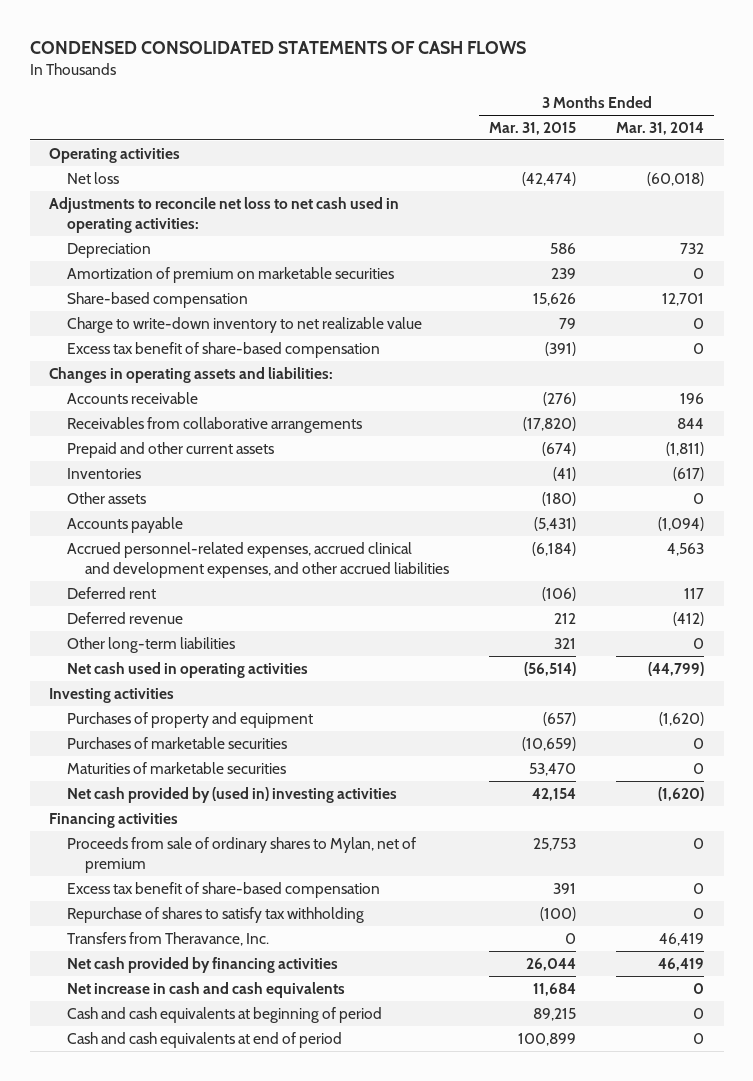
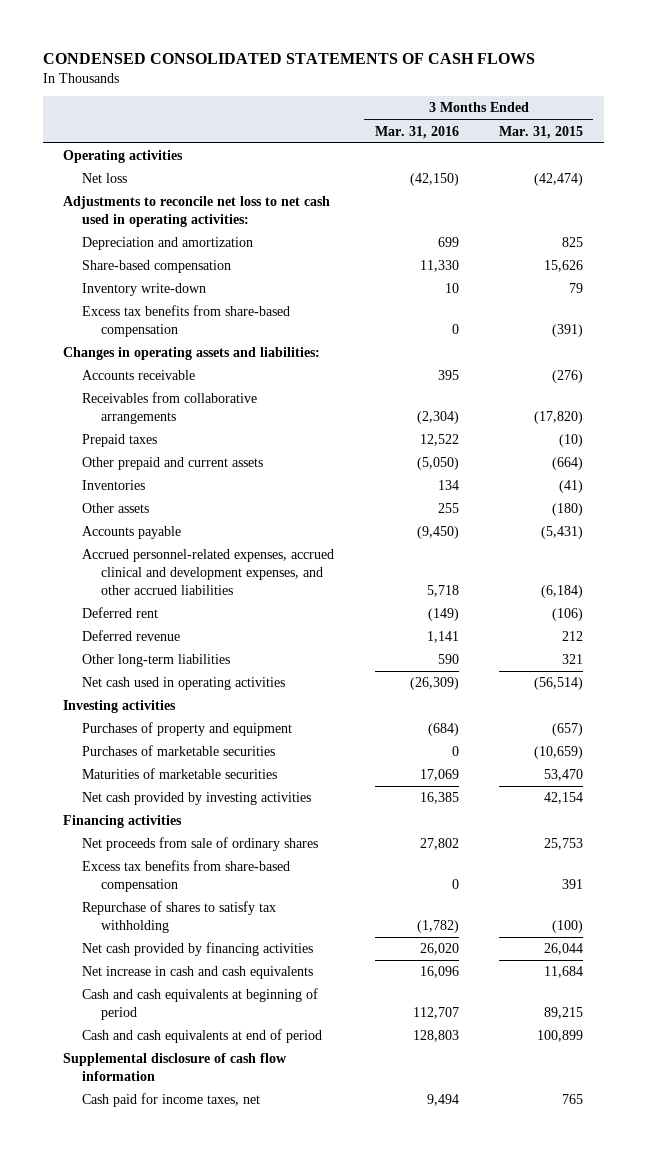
[615,121,704,135] Mar. 31, 2014 -> none
none -> [374,125,459,139] Mar. 31, 2016
[67,266,395,283] Amortization of premium on marketable securities -> none
[67,242,152,258] Depreciation -> [82,237,254,251] Depreciation and amortization
[550,242,577,254] 586 -> [562,237,584,248] 825
[67,316,423,333] Charge to write-down inventory to net realizable value -> [82,283,207,297] Inventory write-down
[67,341,381,358] Excess tax benefit of share-based compensation -> [82,305,291,337] Excess tax benefits from share-based compensation
none -> [82,434,158,448] Prepaid taxes
[67,441,275,458] Prepaid and other current assets -> [82,457,264,471] Other prepaid and current assets
[542,441,577,456] (674) -> [552,457,584,471] (664)
[67,786,398,803] Net cash provided by (used in) investing activities -> [82,792,312,806] Net cash provided by investing activities
[67,836,417,873] Proceeds from sale of ordinary shares to Mylan, net of premium -> [82,837,319,852] Net proceeds from sale of ordinary shares
[67,881,381,898] Excess tax benefit of share-based compensation -> [82,860,291,892] Excess tax benefits from share-based compensation
[67,931,270,946] Transfers from Theravance, Inc. -> none
none -> [62,1053,287,1081] Supplemental disclosure of cash flow information
none -> [82,1093,261,1108] Cash paid for income taxes, net

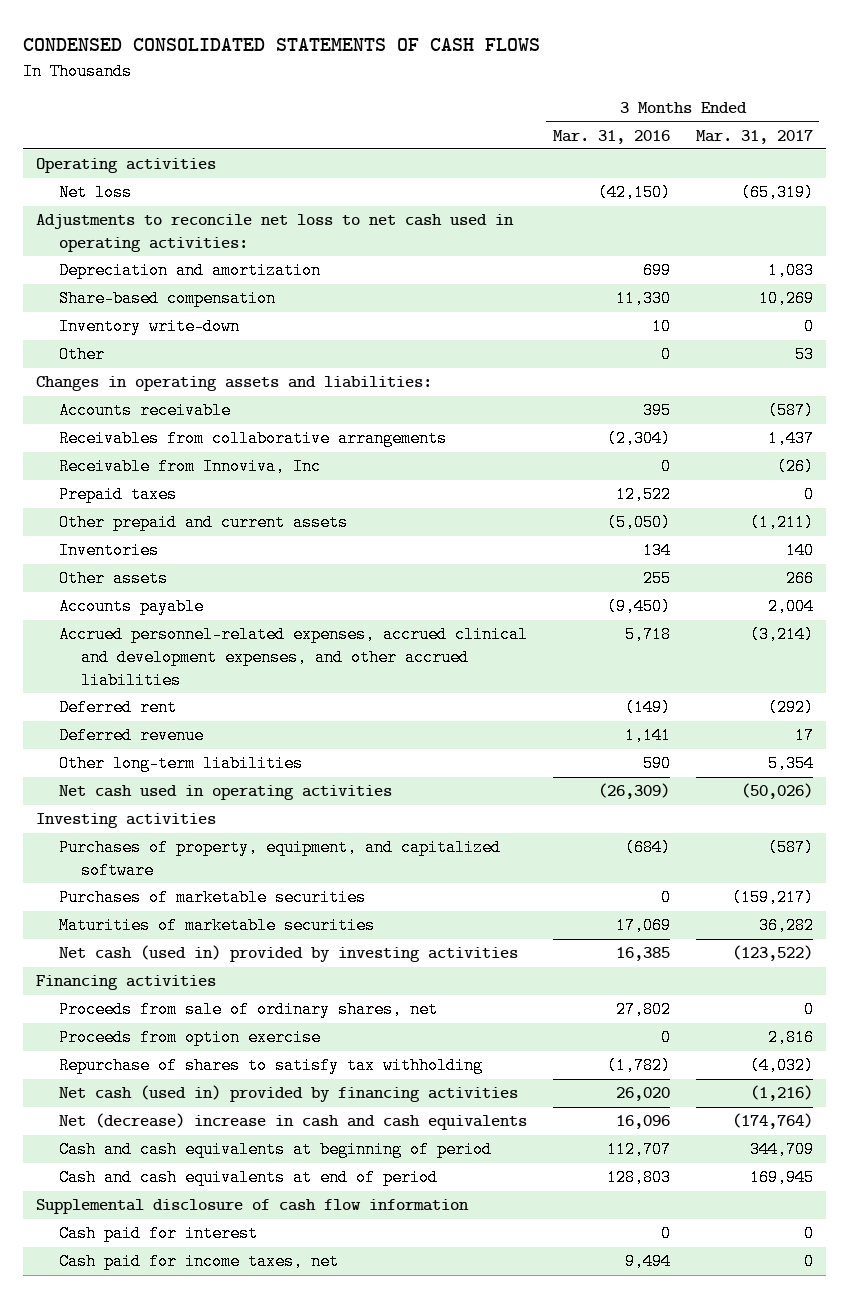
[499,125,584,139] Mar. 31, 2015 -> none
none -> [695,129,813,144] Mar. 31, 2017
[82,305,291,337] Excess tax benefits from share-based compensation -> none
none -> [58,346,105,364] Other
none -> [58,458,321,476] Receivable from Innoviva, Inc
[82,722,293,737] Purchases of property and equipment -> [58,839,501,880] Purchases of property, equipment, and capitalized software
[82,792,312,806] Net cash provided by investing activities -> [58,945,518,963] Net cash (used in) provided by investing activities
[82,860,291,892] Excess tax benefits from share-based compensation -> none
[82,837,319,852] Net proceeds from sale of ordinary shares -> [58,1001,438,1019] Proceeds from sale of ordinary shares, net
none -> [58,1029,321,1047] Proceeds from option exercise
[82,942,314,957] Net cash provided by financing activities -> [58,1085,518,1103] Net cash (used in) provided by financing activities
[82,966,314,980] Net increase in cash and cash equivalents -> [58,1113,527,1131] Net (decrease) increase in cash and cash equivalents
none -> [58,1225,258,1243] Cash paid for interest

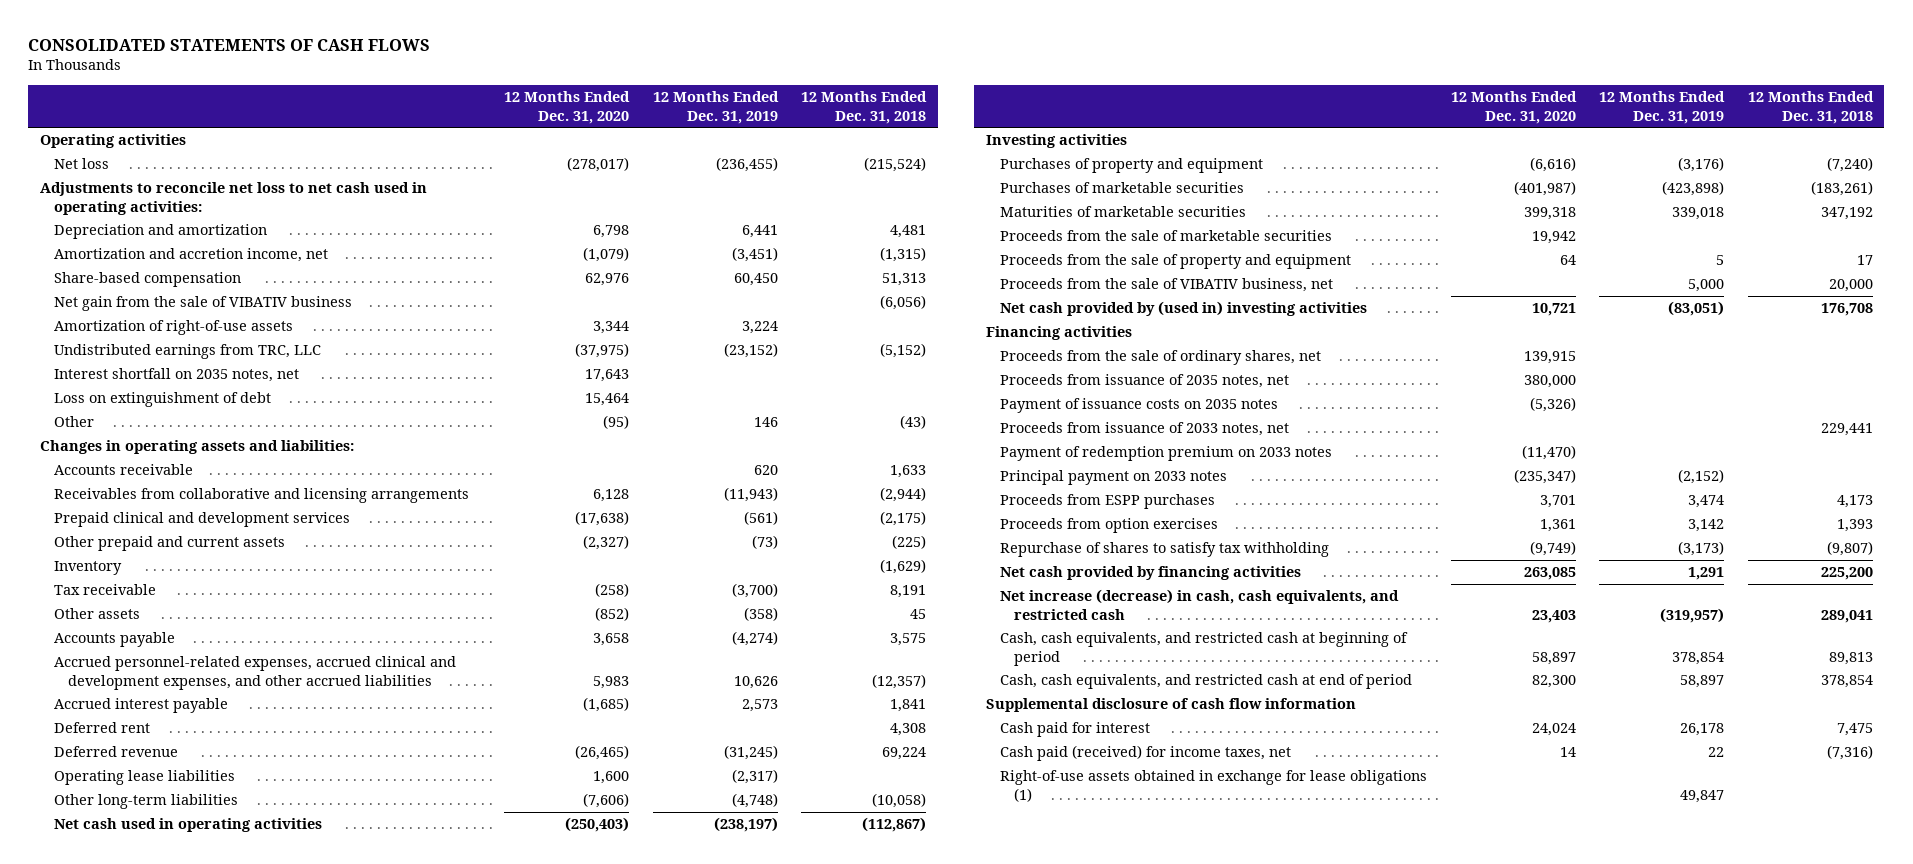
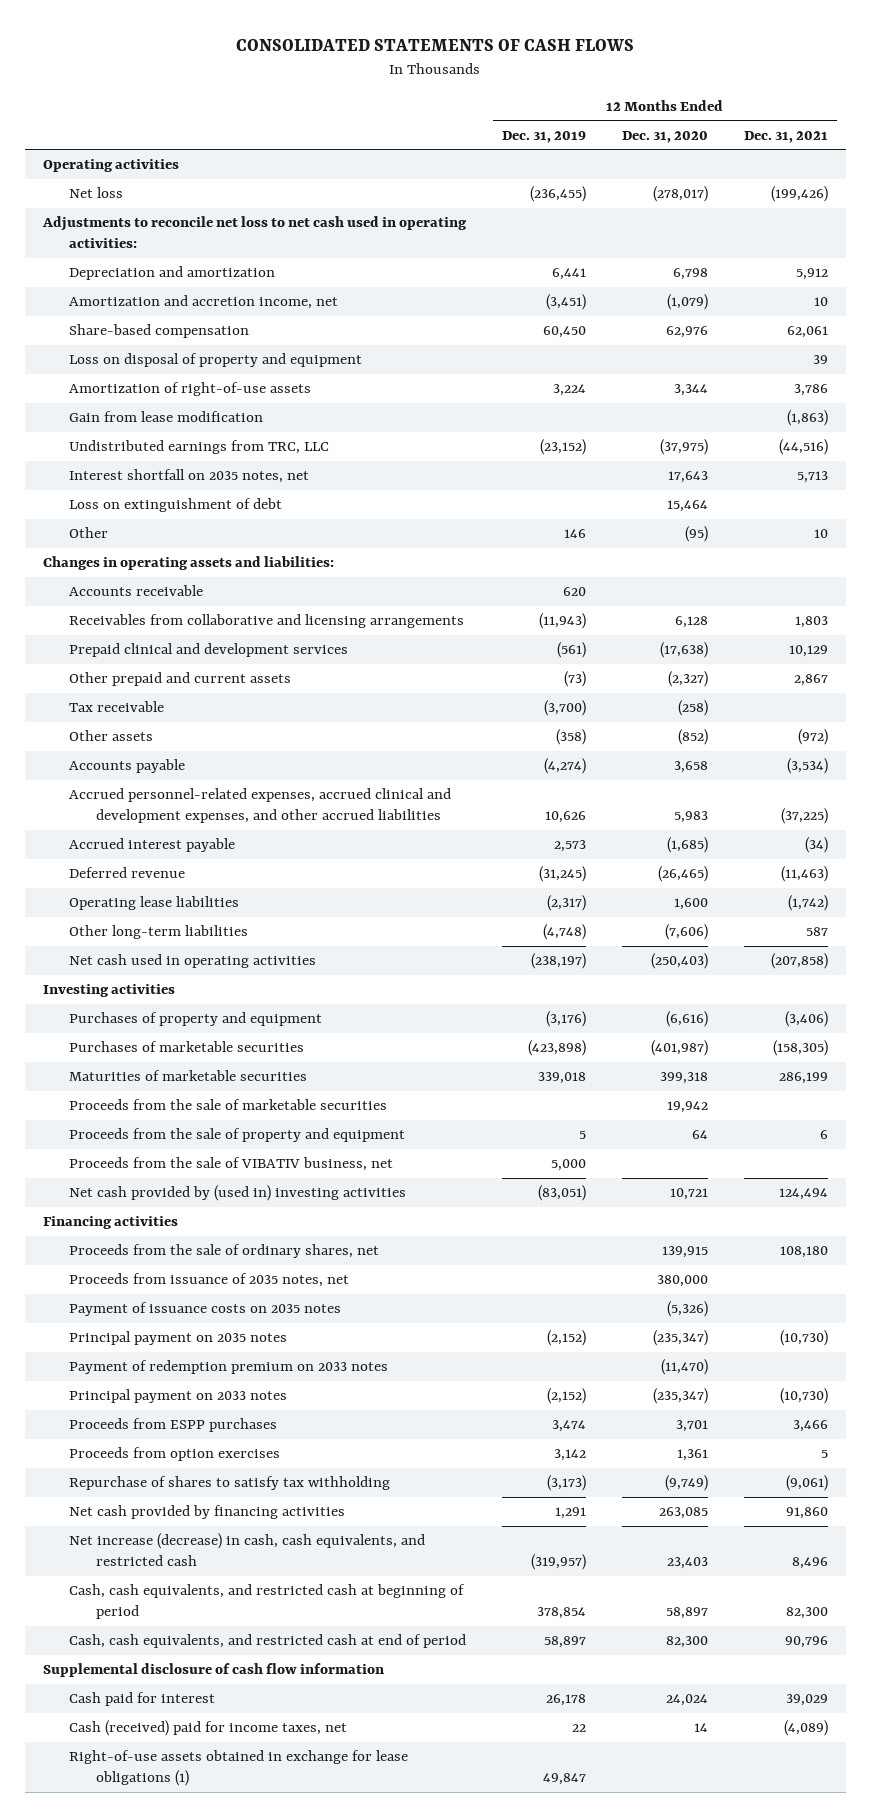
[801,91,928,124] 12 Months Ended Dec. 31, 2018 -> none
none -> [743,130,828,143] Dec. 31, 2021
[54,296,353,312] Net gain from the sale of VIBATIV business -> none
none -> [69,353,363,368] Loss on disposal of property and equipment
none -> [69,411,264,423] Gain from lease modification
[54,561,123,576] Inventory -> none
[54,722,151,734] Deferred rent -> none
[1000,422,1290,437] Proceeds from issuance of 2033 notes, net -> none
none -> [69,1331,288,1346] Principal payment on 2035 notes
[1000,745,1292,762] Cash paid (received) for income taxes, net -> [69,1720,348,1737] Cash (received) paid for income taxes, net

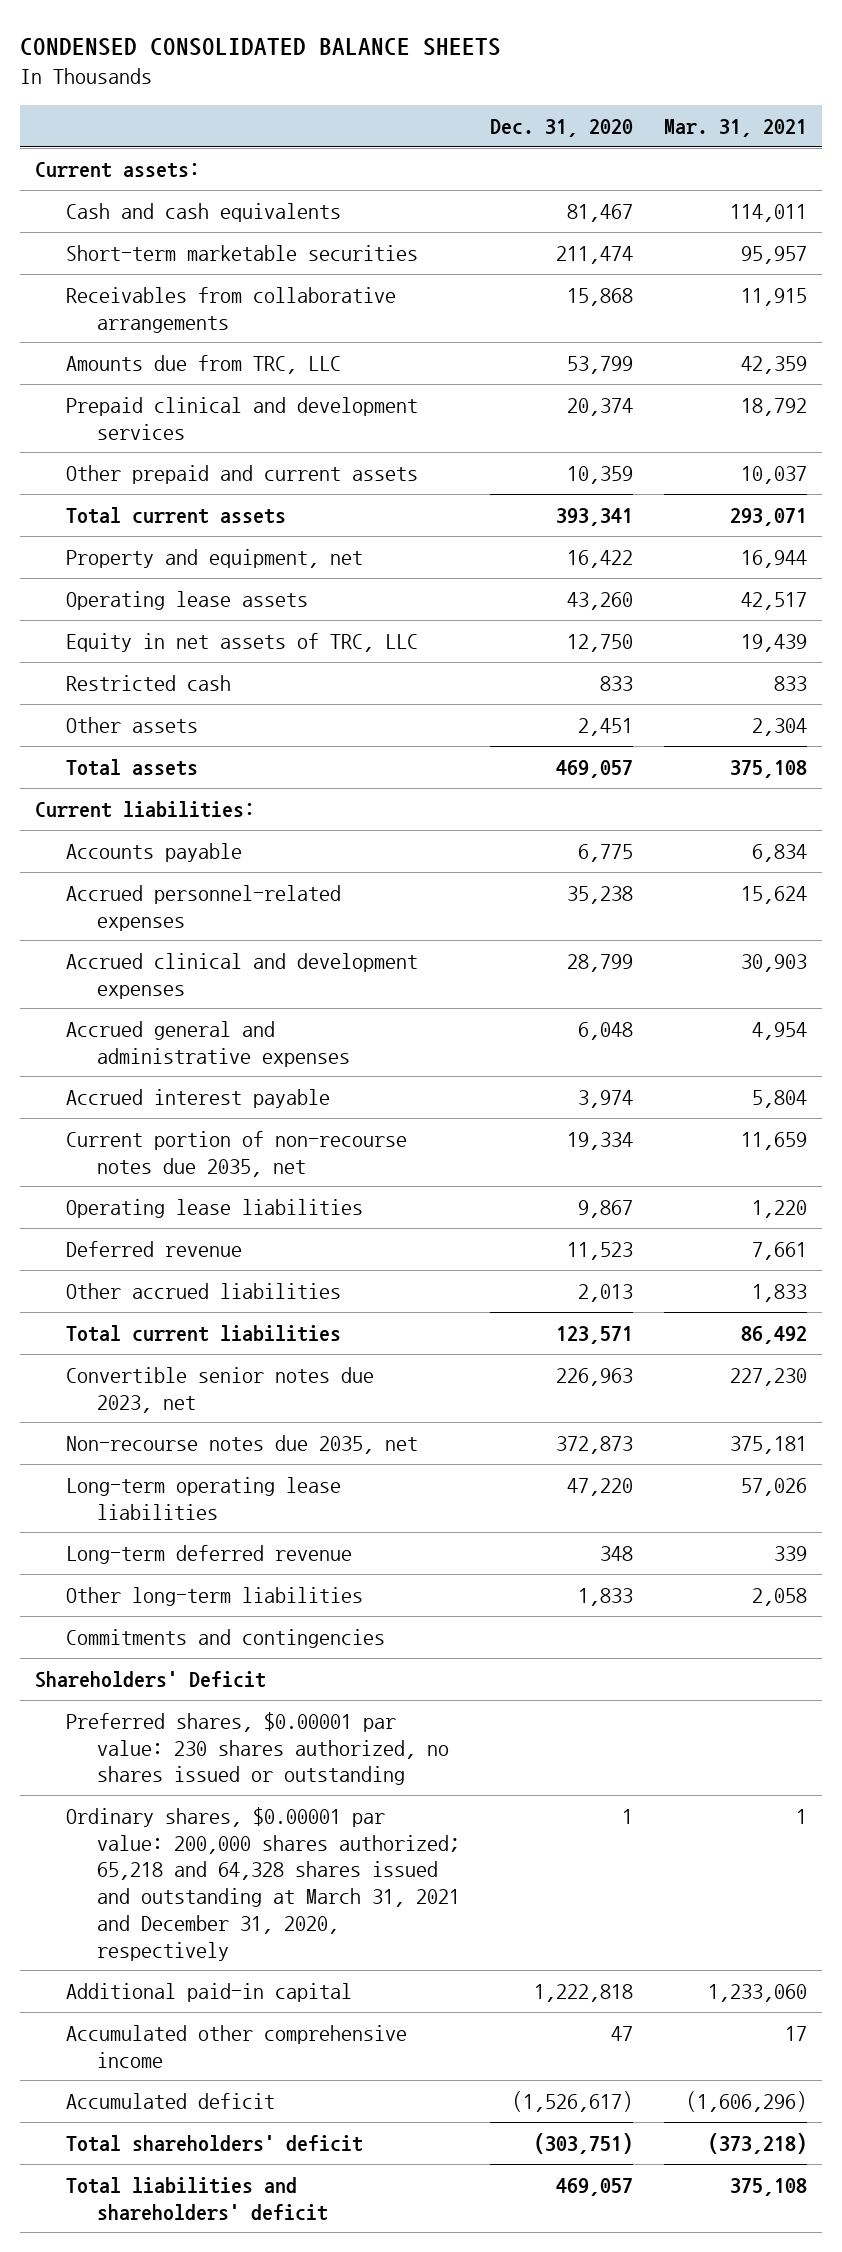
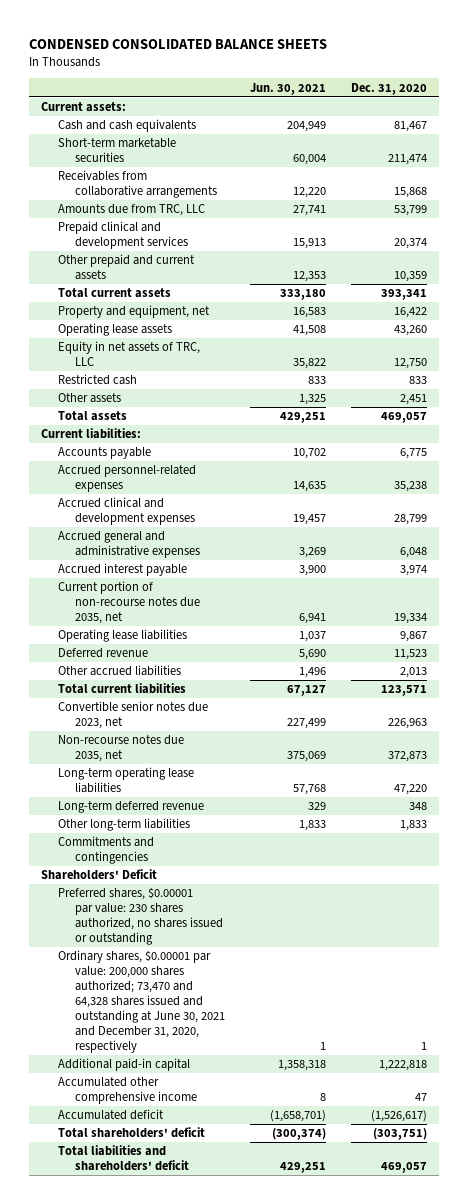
[663,119,807,138] Mar. 31, 2021 -> none
none -> [249,82,326,95] Jun. 30, 2021
[65,1806,460,1961] Ordinary shares, $0.00001 par value: 200,000 shares authorized; 65,218 and 64,328 shares issued and outstanding at March 31, 2021 and December 31, 2020, respectively -> [58,950,225,1054] Ordinary shares, $0.00001 par value: 200,000 shares authorized; 73,470 and 64,328 shares issued and outstanding at June 30, 2021 and December 31, 2020, respectively

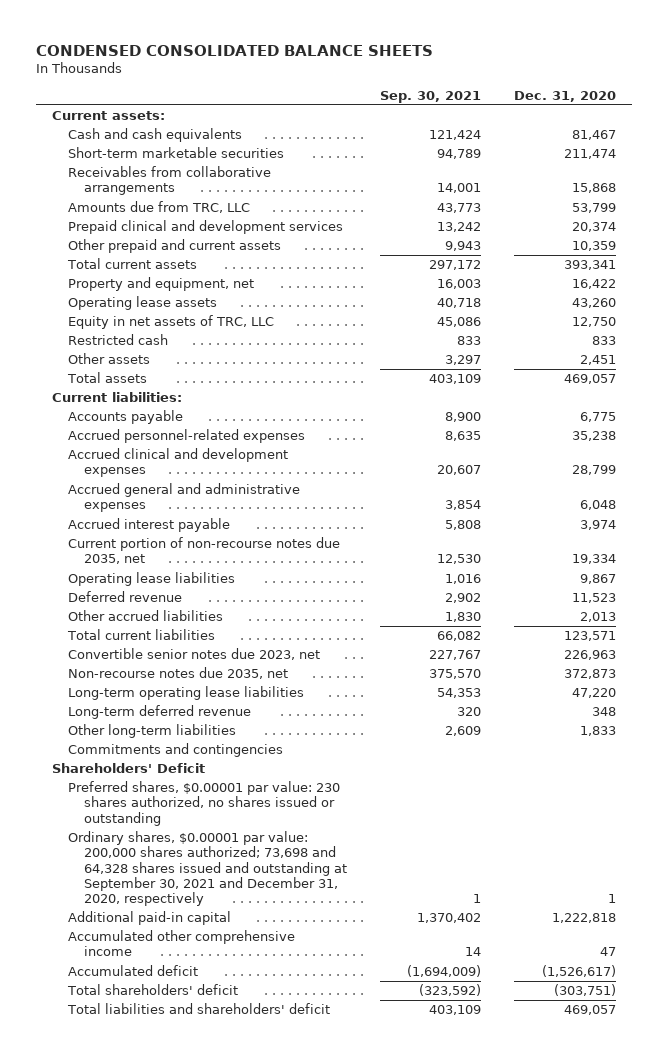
[249,82,326,95] Jun. 30, 2021 -> none
none -> [379,90,481,103] Sep. 30, 2021
[58,950,225,1054] Ordinary shares, $0.00001 par value: 200,000 shares authorized; 73,470 and 64,328 shares issued and outstanding at June 30, 2021 and December 31, 2020, respectively -> [68,831,348,906] Ordinary shares, $0.00001 par value: 200,000 shares authorized; 73,698 and 64,328 shares issued and outstanding at September 30, 2021 and December 31, 2020, respectively

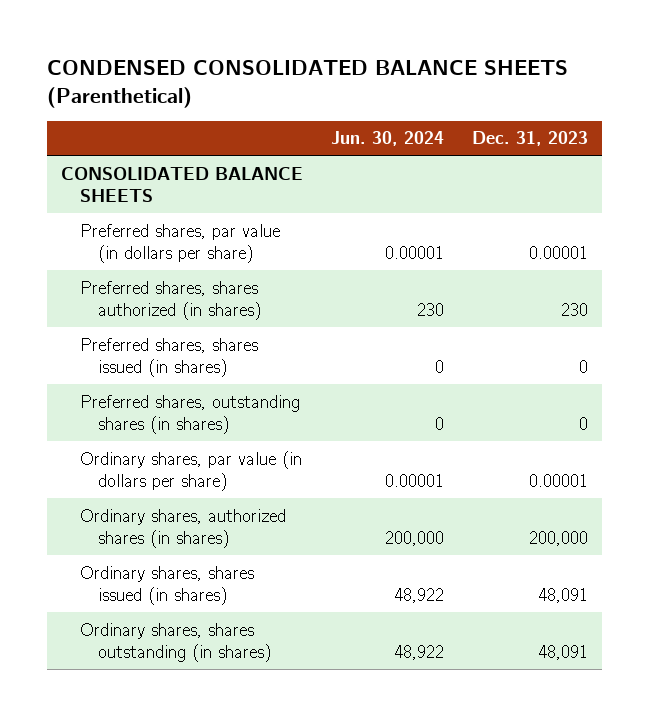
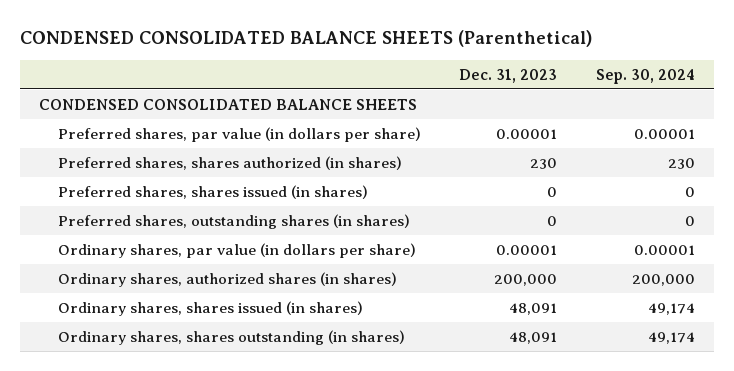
[331,131,445,147] Jun. 30, 2024 -> none
none -> [596,68,696,84] Sep. 30, 2024
[61,166,304,202] CONSOLIDATED BALANCE SHEETS -> [39,98,418,110] CONDENSED CONSOLIDATED BALANCE SHEETS

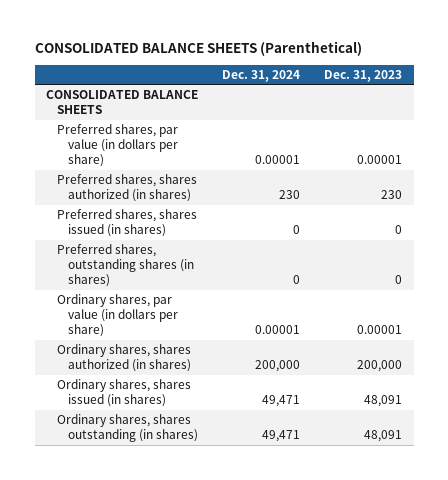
[20,30,593,48] CONDENSED CONSOLIDATED BALANCE SHEETS (Parenthetical) -> [34,40,362,56] CONSOLIDATED BALANCE SHEETS (Parenthetical)
[596,68,696,84] Sep. 30, 2024 -> none
none -> [222,69,301,82] Dec. 31, 2024
[39,98,418,110] CONDENSED CONSOLIDATED BALANCE SHEETS -> [46,90,199,115] CONSOLIDATED BALANCE SHEETS
[57,271,397,287] Ordinary shares, authorized shares (in shares) -> [57,344,192,373] Ordinary shares, shares authorized (in shares)

